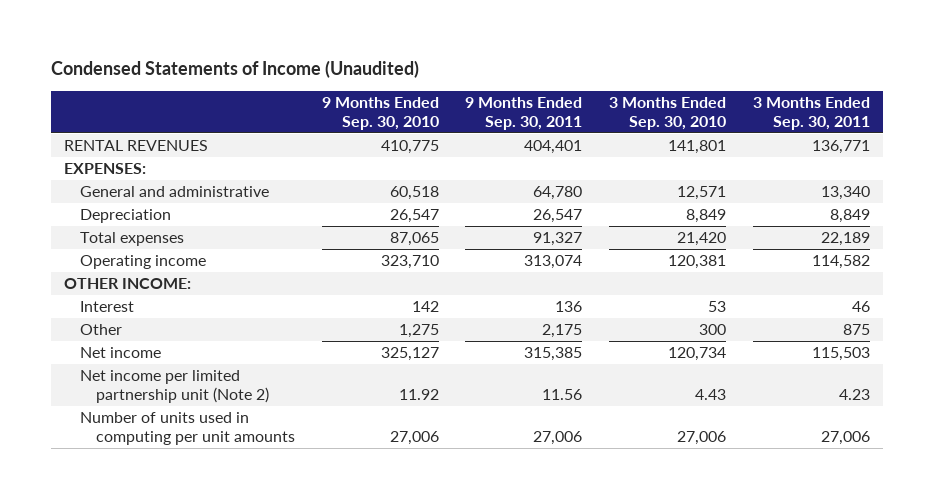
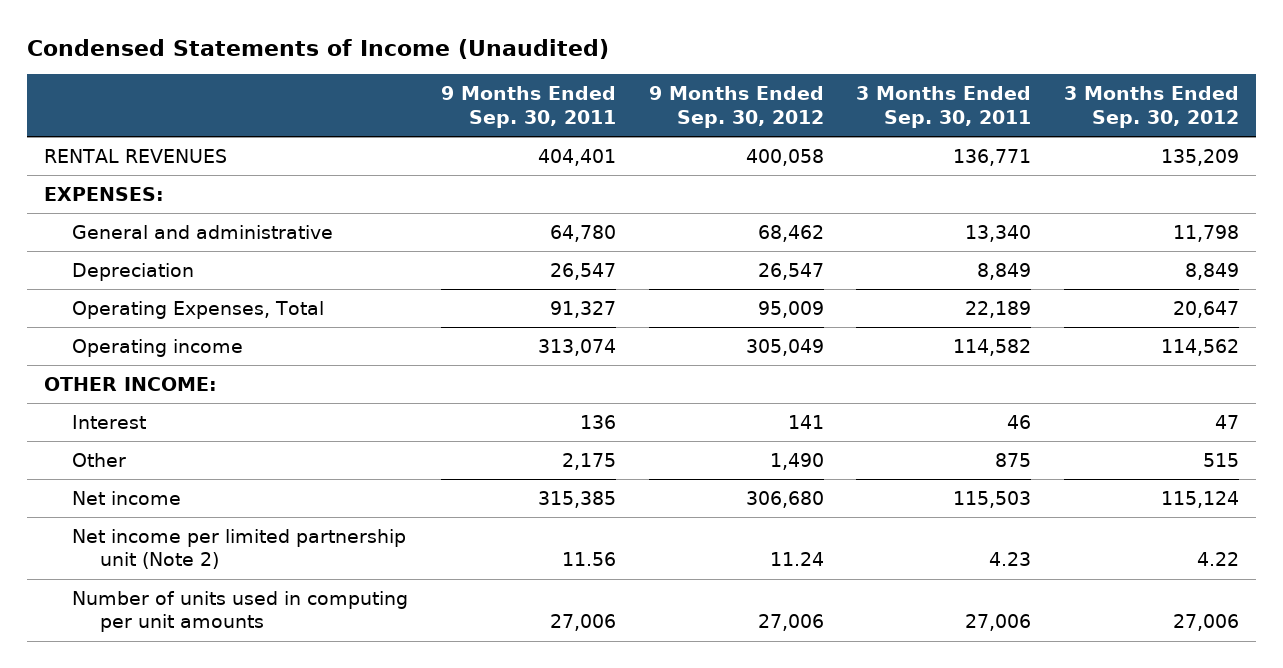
[321,96,439,130] 9 Months Ended Sep. 30, 2010 -> none
[609,96,727,130] 3 Months Ended Sep. 30, 2010 -> none
none -> [648,86,824,128] 9 Months Ended Sep. 30, 2012
none -> [1064,86,1240,128] 3 Months Ended Sep. 30, 2012
[80,232,185,247] Total expenses -> [71,300,324,319] Operating Expenses, Total

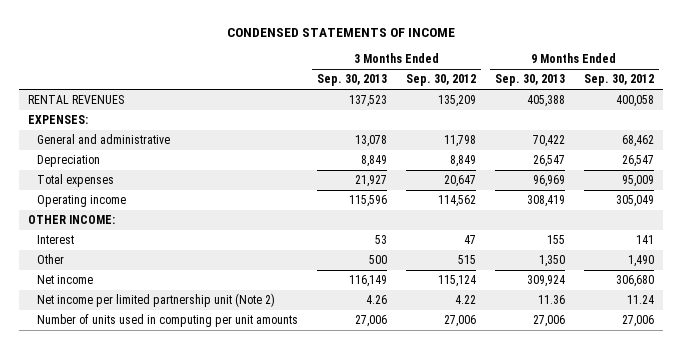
[27,38,610,59] Condensed Statements of Income (Unaudited) -> [226,27,455,37] CONDENSED STATEMENTS OF INCOME
[440,86,616,128] 9 Months Ended Sep. 30, 2011 -> none
[856,86,1032,128] 3 Months Ended Sep. 30, 2011 -> none
none -> [317,74,388,87] Sep. 30, 2013
none -> [494,74,565,87] Sep. 30, 2013
[71,300,324,319] Operating Expenses, Total -> [37,174,115,188] Total expenses

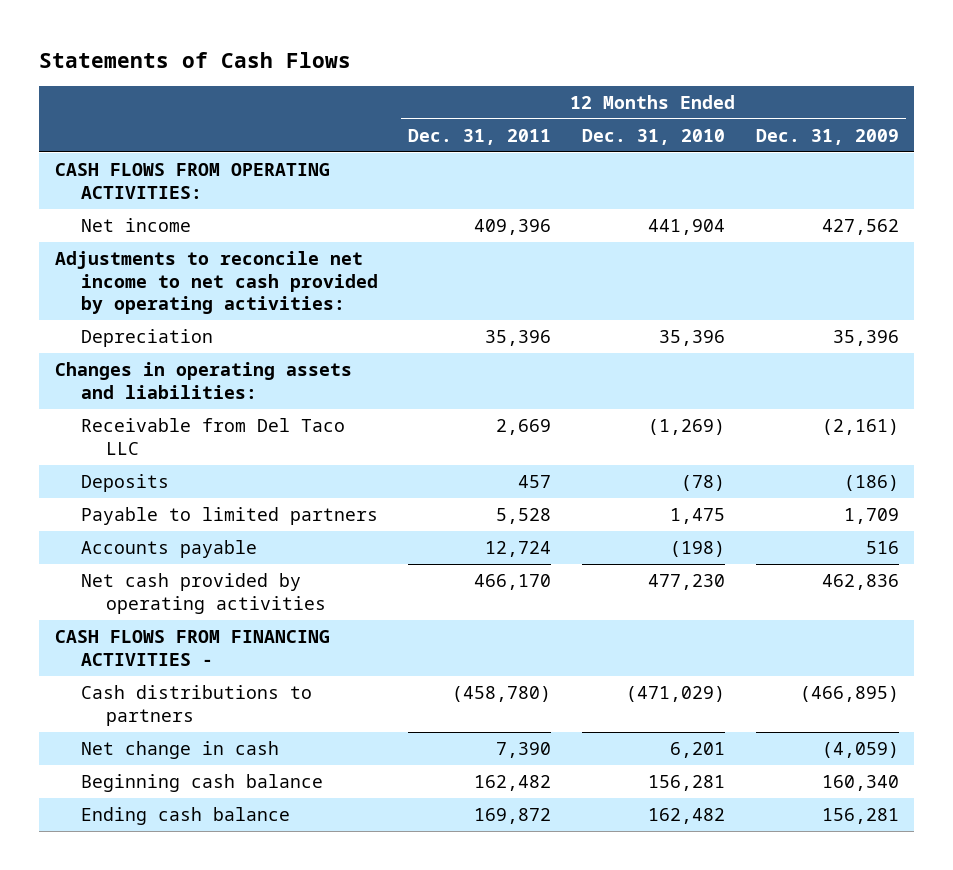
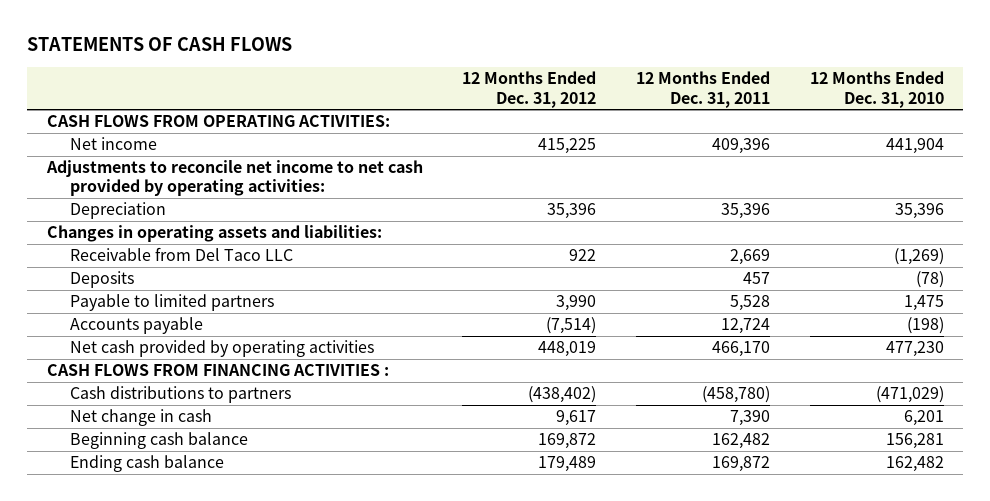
[39,51,352,68] Statements of Cash Flows -> [26,37,292,52] STATEMENTS OF CASH FLOWS
[755,128,899,145] Dec. 31, 2009 -> none
none -> [462,71,597,108] 12 Months Ended Dec. 31, 2012
[54,630,330,666] CASH FLOWS FROM FINANCING ACTIVITIES - -> [46,364,389,377] CASH FLOWS FROM FINANCING ACTIVITIES :

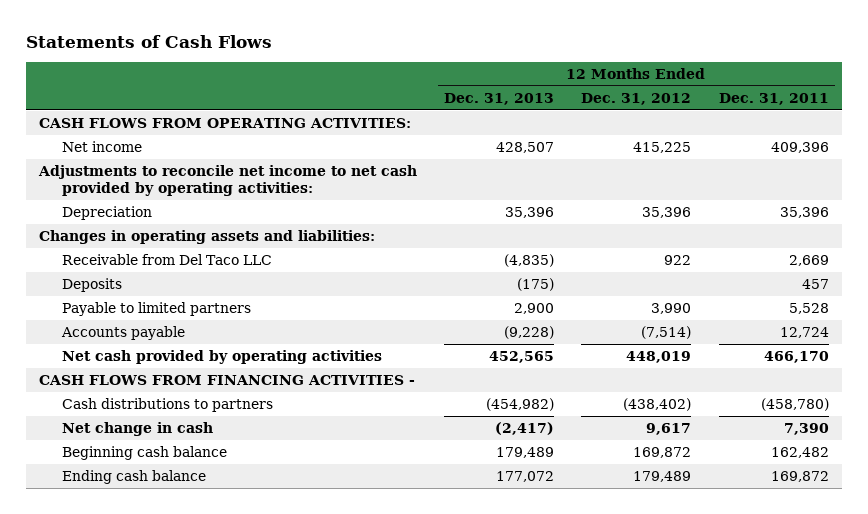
[26,37,292,52] STATEMENTS OF CASH FLOWS -> [25,34,272,48] Statements of Cash Flows
[809,71,944,108] 12 Months Ended Dec. 31, 2010 -> none
none -> [444,92,555,105] Dec. 31, 2013
[46,364,389,377] CASH FLOWS FROM FINANCING ACTIVITIES : -> [39,375,416,386] CASH FLOWS FROM FINANCING ACTIVITIES -

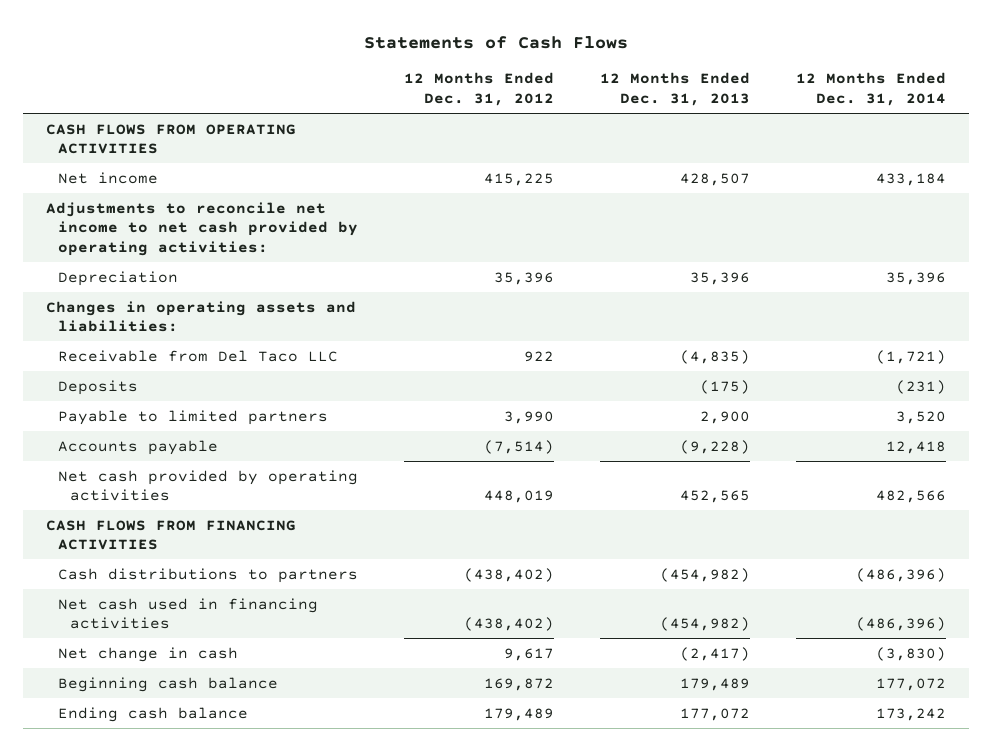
[718,92,829,105] Dec. 31, 2011 -> none
none -> [796,72,947,107] 12 Months Ended Dec. 31, 2014
[39,118,412,129] CASH FLOWS FROM OPERATING ACTIVITIES: -> [46,123,297,155] CASH FLOWS FROM OPERATING ACTIVITIES
[39,375,416,386] CASH FLOWS FROM FINANCING ACTIVITIES - -> [46,519,297,551] CASH FLOWS FROM FINANCING ACTIVITIES
none -> [57,597,318,630] Net cash used in financing activities

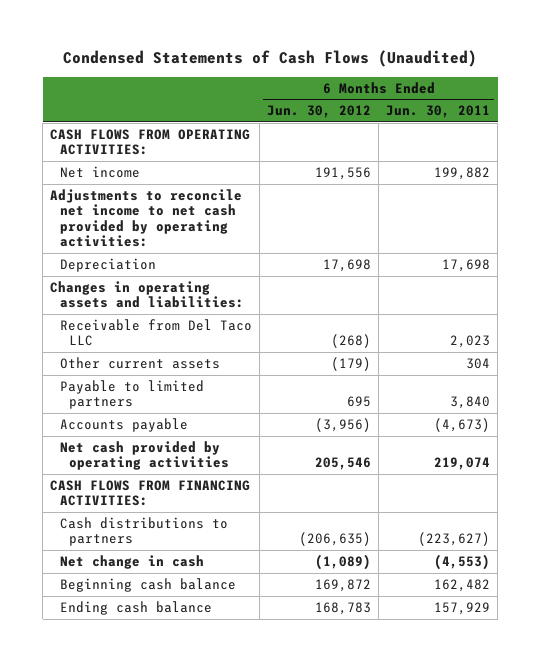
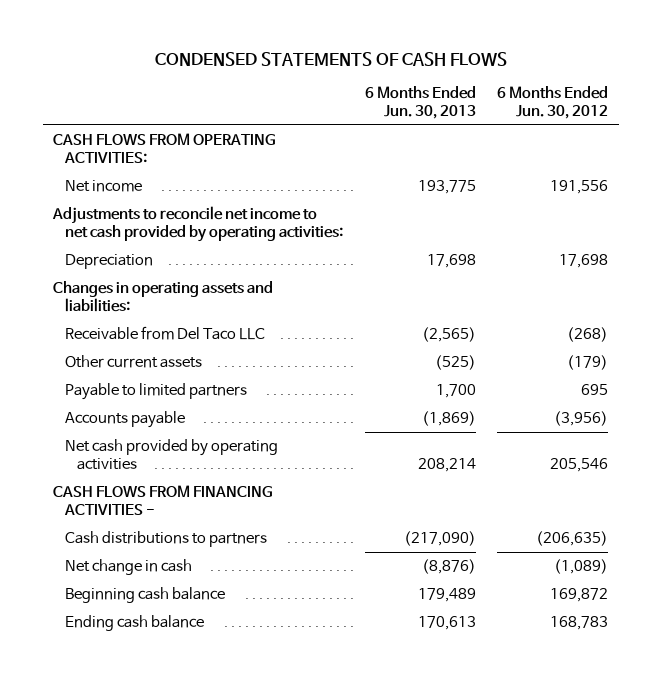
[63,50,478,68] Condensed Statements of Cash Flows (Unaudited) -> [154,51,507,66] CONDENSED STATEMENTS OF CASH FLOWS
[386,105,491,119] Jun. 30, 2011 -> none
none -> [364,86,476,119] 6 Months Ended Jun. 30, 2013
[50,479,251,507] CASH FLOWS FROM FINANCING ACTIVITIES: -> [53,485,274,515] CASH FLOWS FROM FINANCING ACTIVITIES -

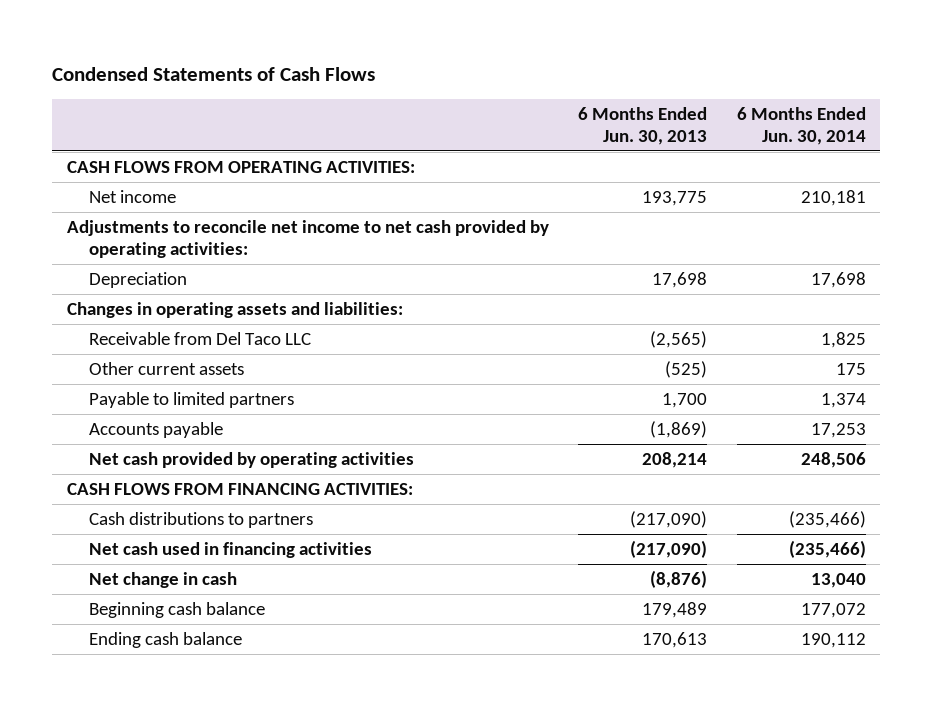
[154,51,507,66] CONDENSED STATEMENTS OF CASH FLOWS -> [52,66,376,81] Condensed Statements of Cash Flows
[497,86,609,119] 6 Months Ended Jun. 30, 2012 -> none
none -> [736,106,866,145] 6 Months Ended Jun. 30, 2014
[53,485,274,515] CASH FLOWS FROM FINANCING ACTIVITIES - -> [66,482,413,495] CASH FLOWS FROM FINANCING ACTIVITIES:
none -> [89,541,373,558] Net cash used in financing activities

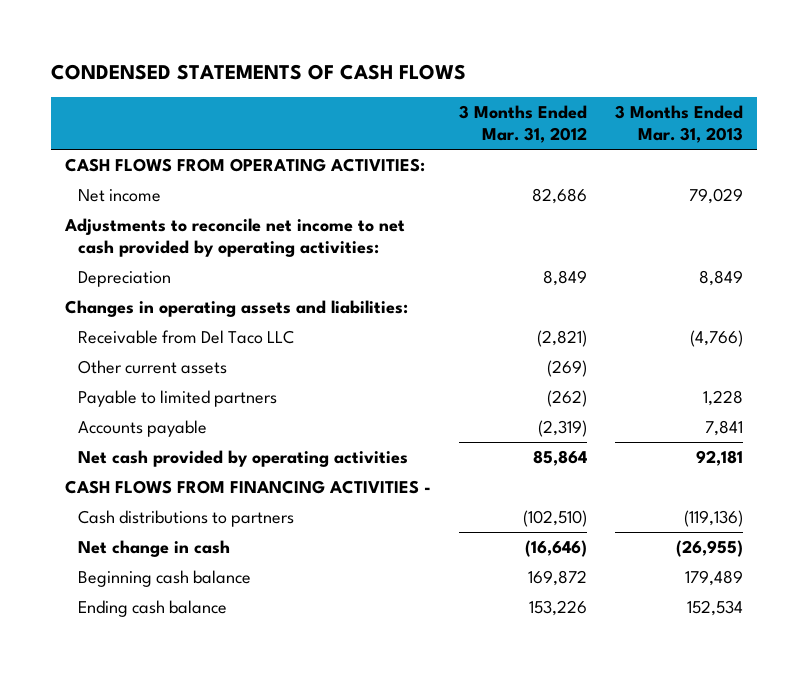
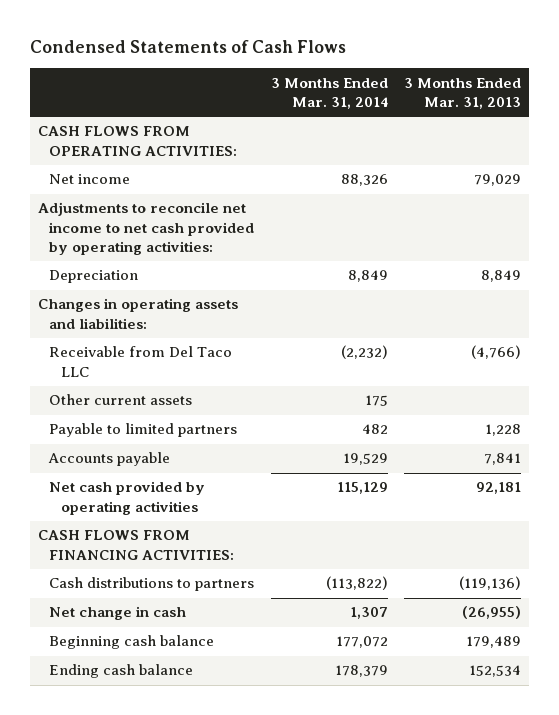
[50,64,466,81] CONDENSED STATEMENTS OF CASH FLOWS -> [29,40,346,54] Condensed Statements of Cash Flows
[458,105,587,144] 3 Months Ended Mar. 31, 2012 -> none
none -> [270,77,388,110] 3 Months Ended Mar. 31, 2014
[64,480,431,495] CASH FLOWS FROM FINANCING ACTIVITIES - -> [38,530,235,560] CASH FLOWS FROM FINANCING ACTIVITIES:

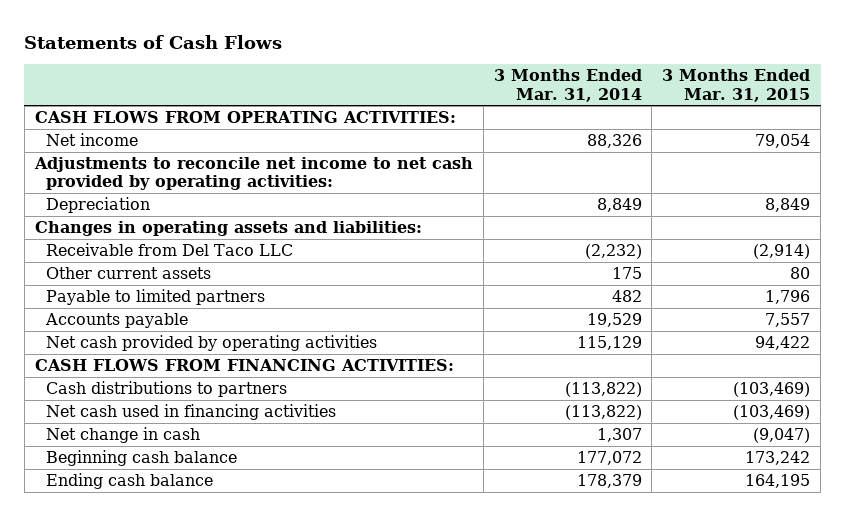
[29,40,346,54] Condensed Statements of Cash Flows -> [24,34,283,49] Statements of Cash Flows
[404,77,522,110] 3 Months Ended Mar. 31, 2013 -> none
none -> [662,69,811,102] 3 Months Ended Mar. 31, 2015
none -> [45,404,336,421] Net cash used in financing activities

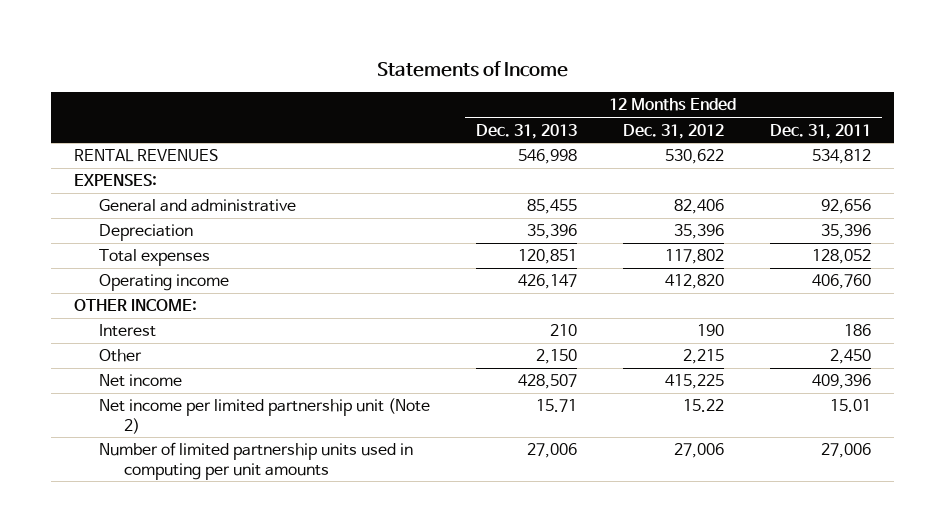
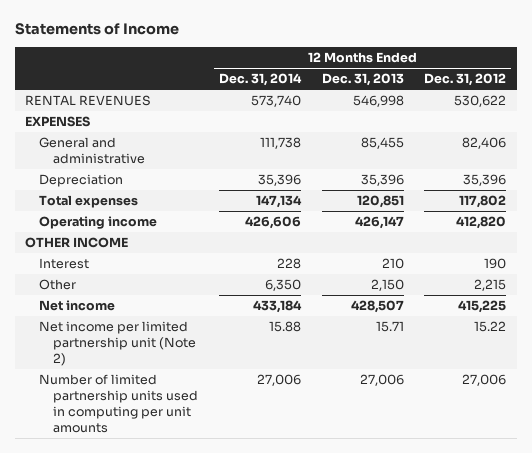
[769,123,871,139] Dec. 31, 2011 -> none
none -> [218,73,302,87] Dec. 31, 2014
[74,174,158,187] EXPENSES: -> [25,116,91,128] EXPENSES
[74,299,198,312] OTHER INCOME: -> [25,237,129,249] OTHER INCOME

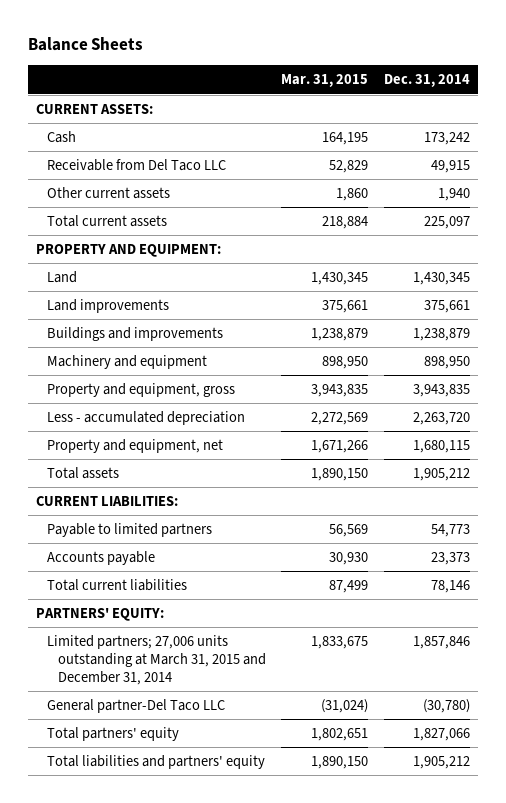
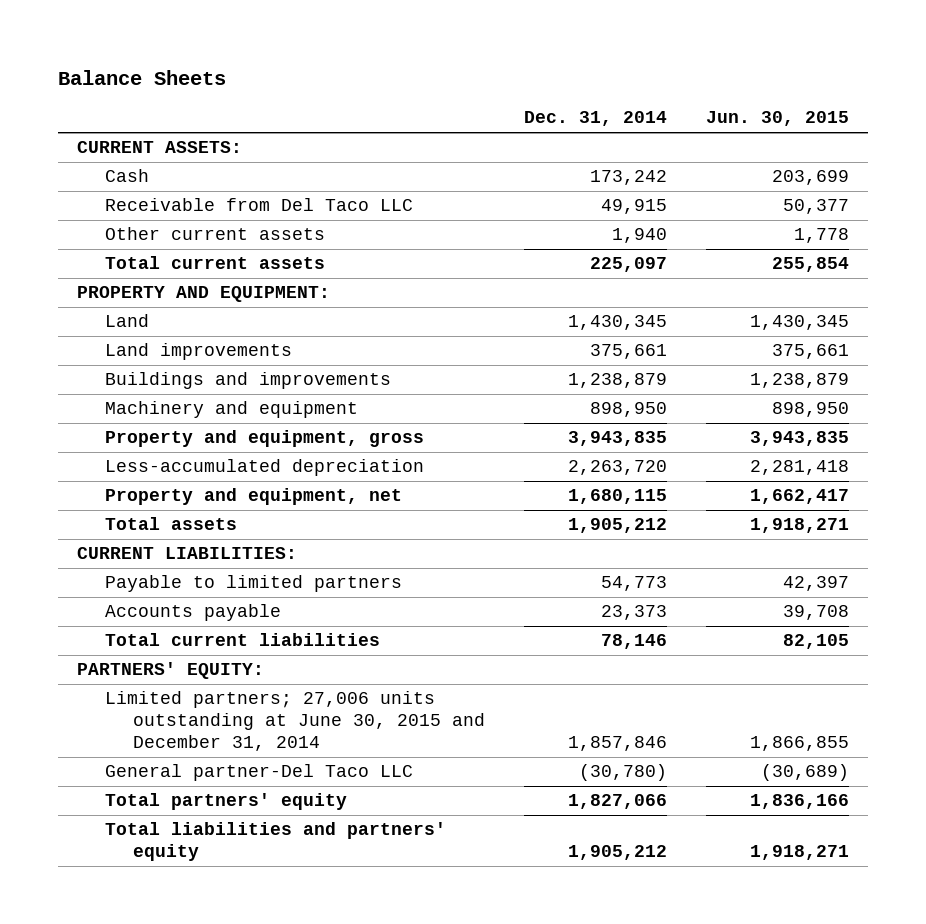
[281,74,369,88] Mar. 31, 2015 -> none
none -> [705,111,849,127] Jun. 30, 2015
[46,411,245,426] Less - accumulated depreciation -> [105,459,425,477] Less-accumulated depreciation
[46,635,266,685] Limited partners; 27,006 units outstanding at March 31, 2015 and December 31, 2014 -> [105,691,486,752] Limited partners; 27,006 units outstanding at June 30, 2015 and December 31, 2014

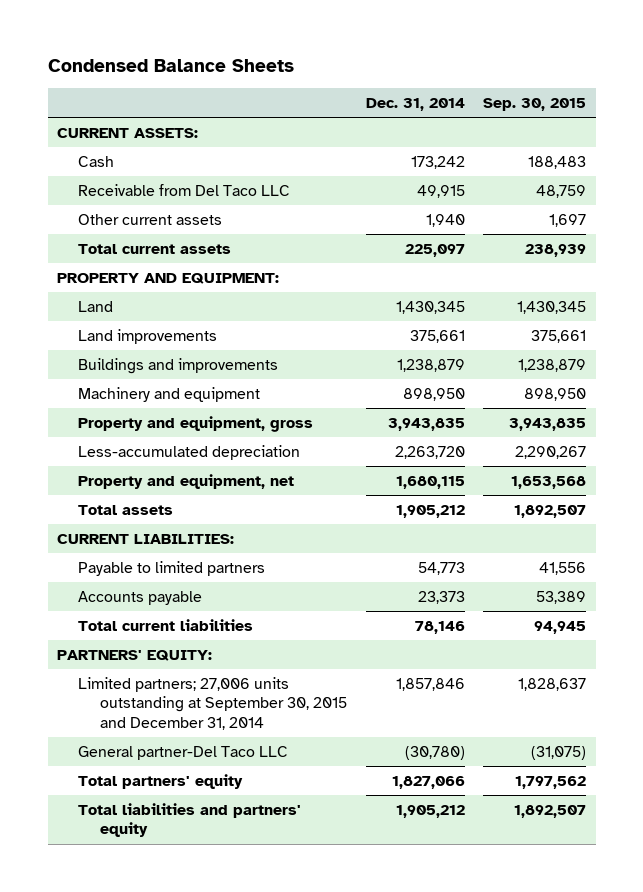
[57,70,226,86] Balance Sheets -> [47,59,294,73] Condensed Balance Sheets
[705,111,849,127] Jun. 30, 2015 -> none
none -> [483,98,587,112] Sep. 30, 2015
[105,691,486,752] Limited partners; 27,006 units outstanding at June 30, 2015 and December 31, 2014 -> [78,676,348,731] Limited partners; 27,006 units outstanding at September 30, 2015 and December 31, 2014

